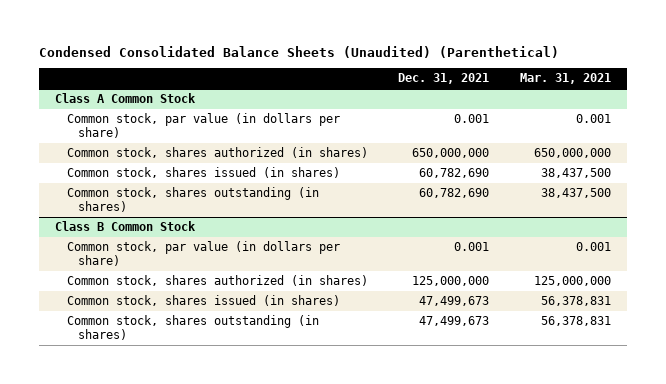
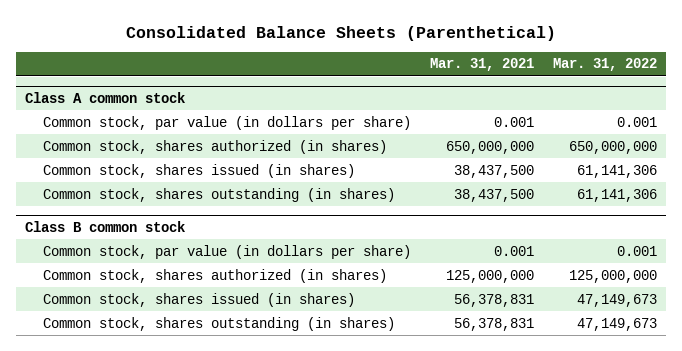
[39,45,560,58] Condensed Consolidated Balance Sheets (Unaudited) (Parenthetical) -> [125,25,556,41] Consolidated Balance Sheets (Parenthetical)
[398,73,490,85] Dec. 31, 2021 -> none
none -> [552,58,657,72] Mar. 31, 2022
[54,93,196,104] Class A Common Stock -> [24,91,185,103] Class A common stock
[54,221,196,232] Class B Common Stock -> [24,220,185,232] Class B common stock

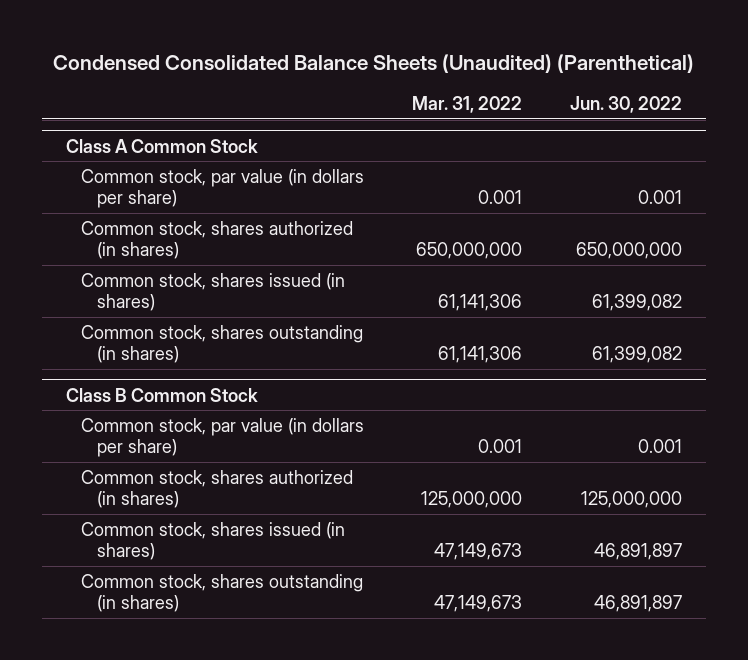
[125,25,556,41] Consolidated Balance Sheets (Parenthetical) -> [53,53,695,73] Condensed Consolidated Balance Sheets (Unaudited) (Parenthetical)
[429,58,534,72] Mar. 31, 2021 -> none
none -> [570,95,683,113] Jun. 30, 2022
[24,91,185,103] Class A common stock -> [65,138,258,153] Class A Common Stock
[24,220,185,232] Class B common stock -> [65,387,258,402] Class B Common Stock

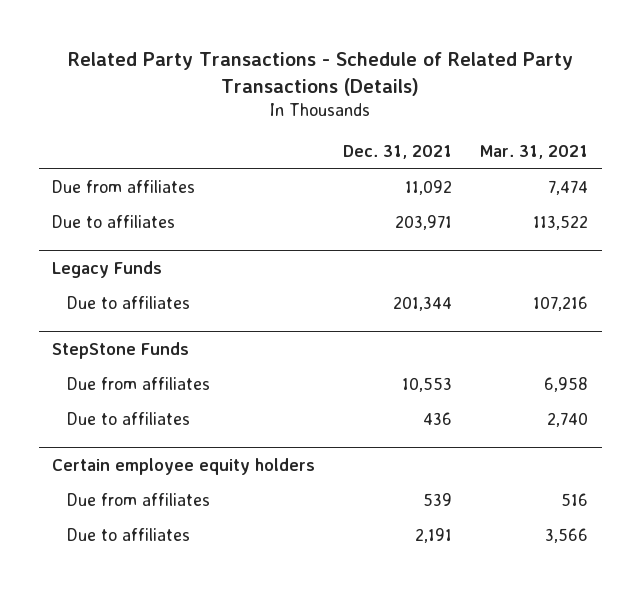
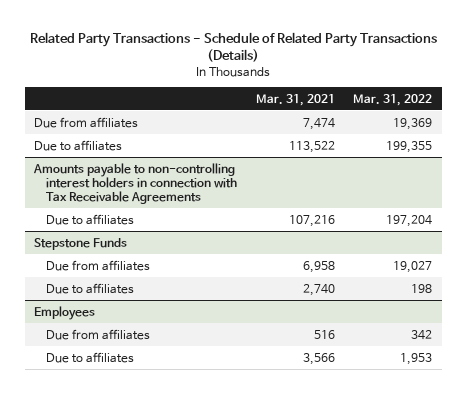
[343,145,453,160] Dec. 31, 2021 -> none
none -> [353,93,433,106] Mar. 31, 2022
[52,261,163,279] Legacy Funds -> [33,162,237,204] Amounts payable to non-controlling interest holders in connection with Tax Receivable Agreements
[52,342,190,360] StepStone Funds -> [34,237,128,250] Stepstone Funds
[52,458,316,476] Certain employee equity holders -> [34,305,96,320] Employees

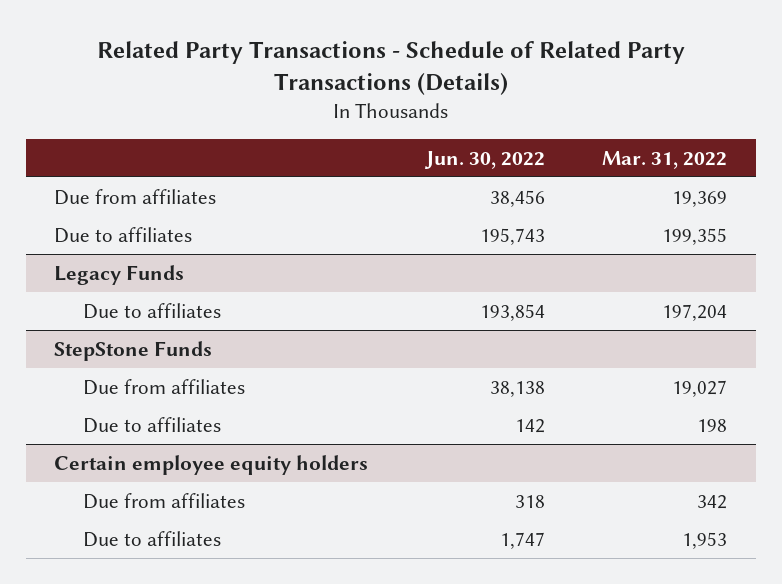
[255,93,335,106] Mar. 31, 2021 -> none
none -> [423,150,545,169] Jun. 30, 2022
[33,162,237,204] Amounts payable to non-controlling interest holders in connection with Tax Receivable Agreements -> [54,264,185,285] Legacy Funds
[34,237,128,250] Stepstone Funds -> [54,340,213,361] StepStone Funds
[34,305,96,320] Employees -> [54,454,369,475] Certain employee equity holders

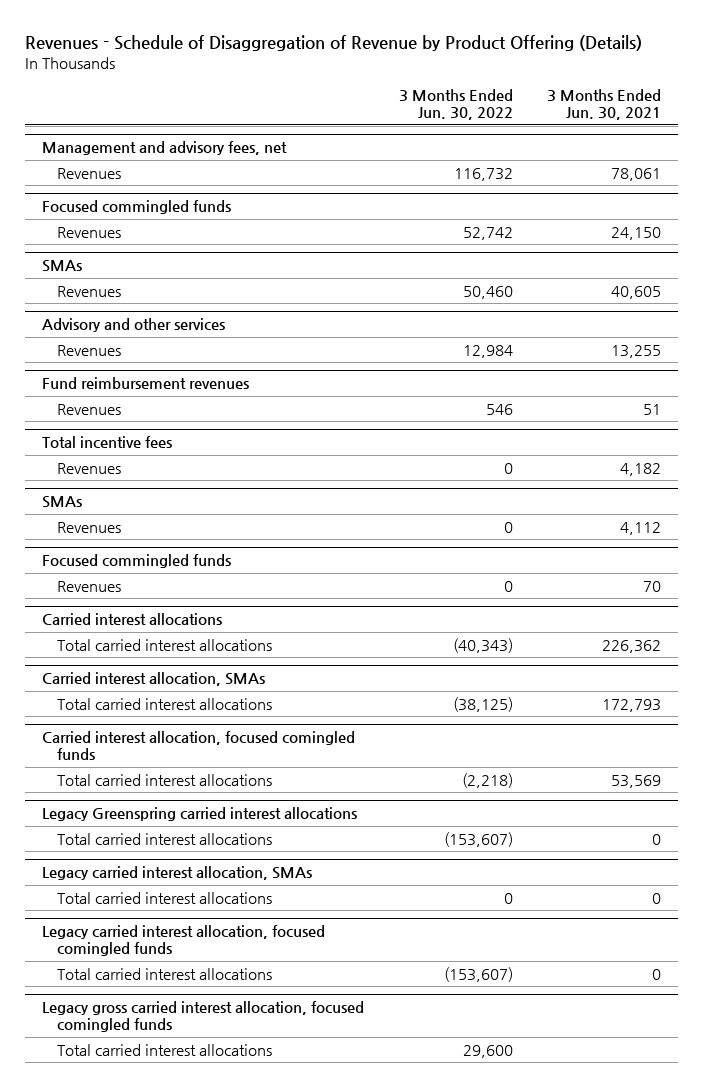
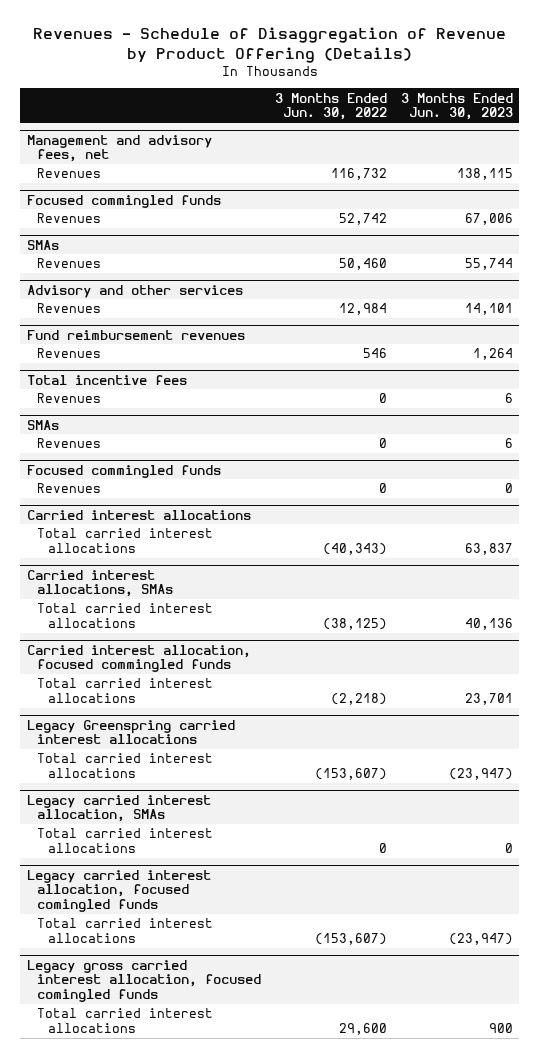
[546,89,661,121] 3 Months Ended Jun. 30, 2021 -> none
none -> [400,92,513,121] 3 Months Ended Jun. 30, 2023
[42,672,266,687] Carried interest allocation, SMAs -> [26,569,174,598] Carried interest allocations, SMAs
[42,731,356,761] Carried interest allocation, focused comingled funds -> [26,644,251,673] Carried interest allocation, focused commingled funds

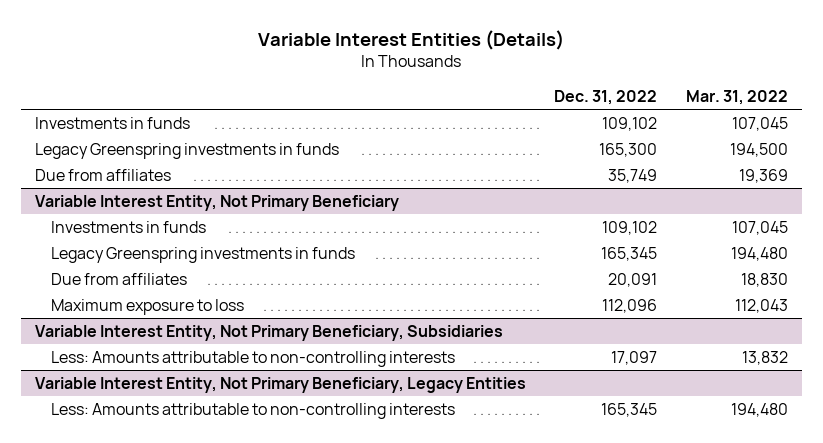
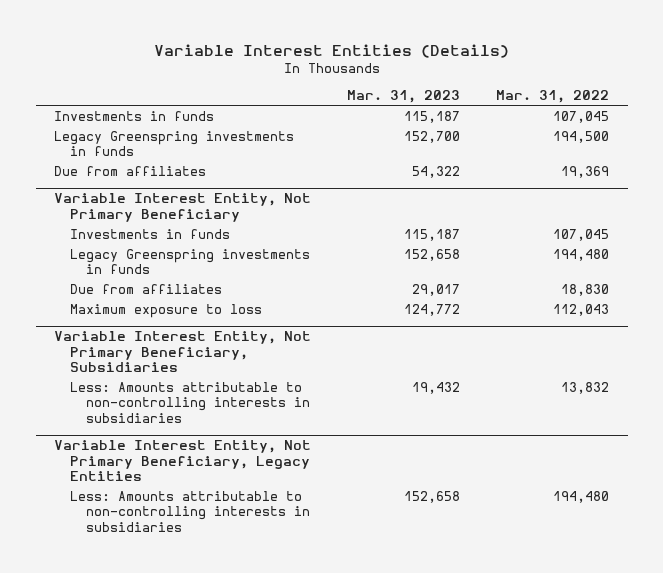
[554,89,658,105] Dec. 31, 2022 -> none
none -> [347,90,461,104] Mar. 31, 2023
[51,350,456,367] Less: Amounts attributable to non-controlling interests -> [70,381,311,423] Less: Amounts attributable to non-controlling interests in subsidiaries
[51,402,456,419] Less: Amounts attributable to non-controlling interests -> [70,490,311,532] Less: Amounts attributable to non-controlling interests in subsidiaries

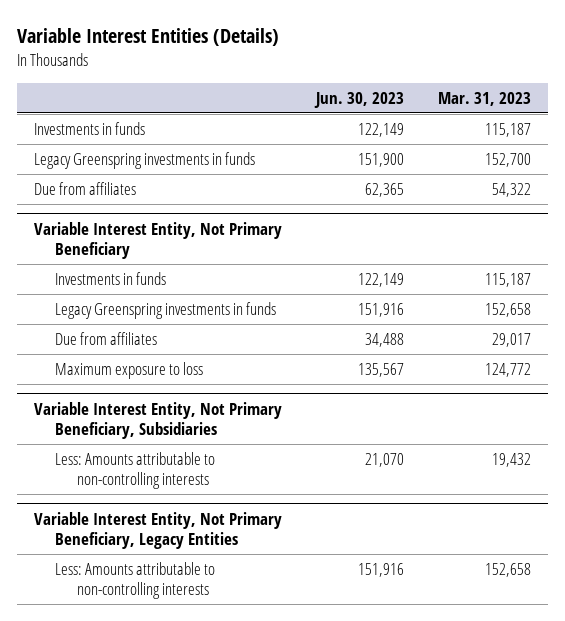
[496,90,610,104] Mar. 31, 2022 -> none
none -> [313,91,404,108] Jun. 30, 2023
[70,381,311,423] Less: Amounts attributable to non-controlling interests in subsidiaries -> [55,452,216,490] Less: Amounts attributable to non-controlling interests
[70,490,311,532] Less: Amounts attributable to non-controlling interests in subsidiaries -> [55,562,216,600] Less: Amounts attributable to non-controlling interests

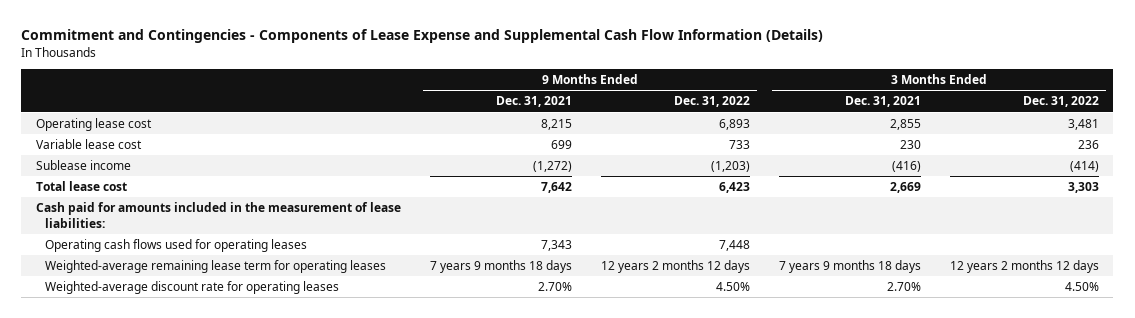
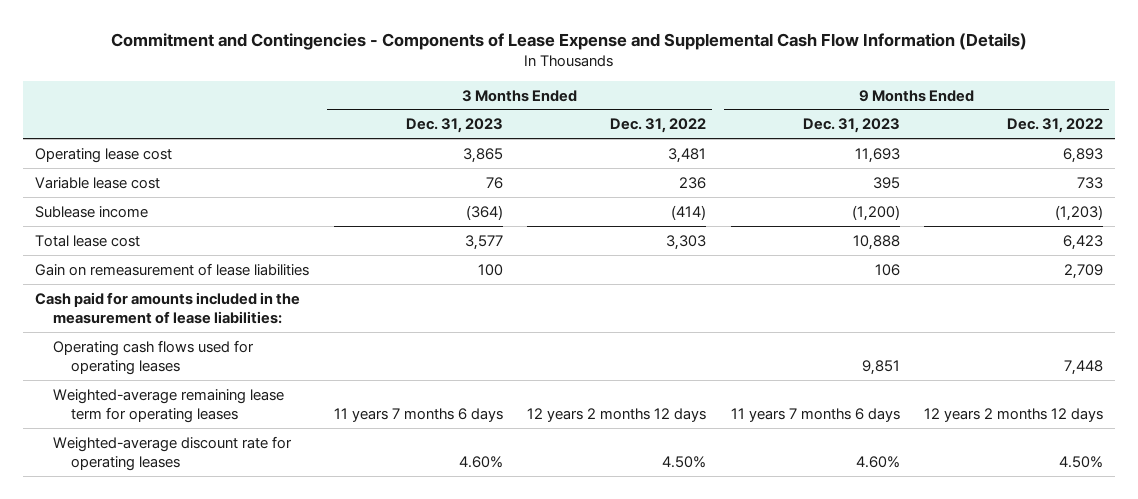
[495,96,572,108] Dec. 31, 2021 -> none
[844,96,921,108] Dec. 31, 2021 -> none
none -> [405,118,503,134] Dec. 31, 2023
none -> [802,118,900,134] Dec. 31, 2023
none -> [34,262,309,276] Gain on remeasurement of lease liabilities

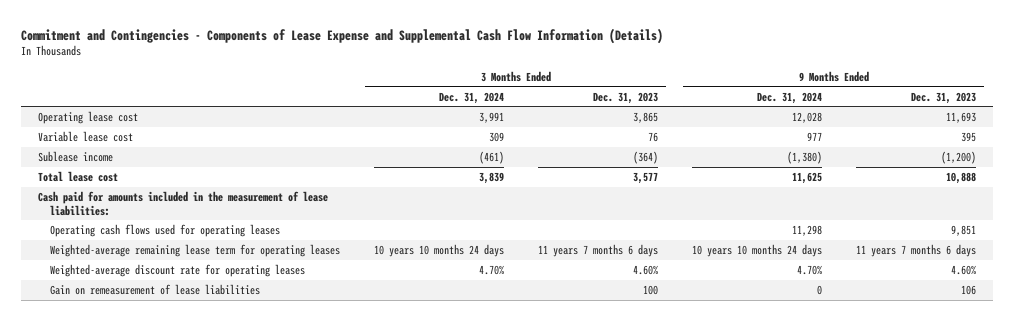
[610,118,707,134] Dec. 31, 2022 -> none
[1007,118,1104,134] Dec. 31, 2022 -> none
none -> [438,91,504,104] Dec. 31, 2024
none -> [756,91,822,104] Dec. 31, 2024
[34,262,309,276] Gain on remeasurement of lease liabilities -> [49,283,260,295] Gain on remeasurement of lease liabilities

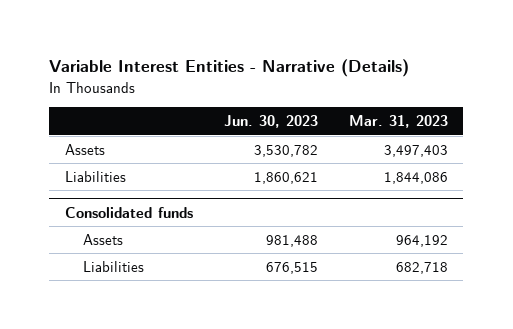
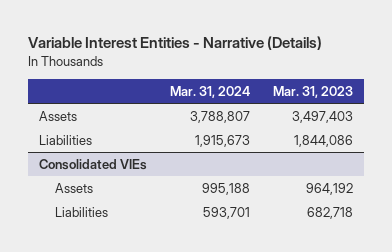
[223,115,318,129] Jun. 30, 2023 -> none
none -> [170,86,251,99] Mar. 31, 2024
[64,206,193,218] Consolidated funds -> [39,158,148,170] Consolidated VIEs

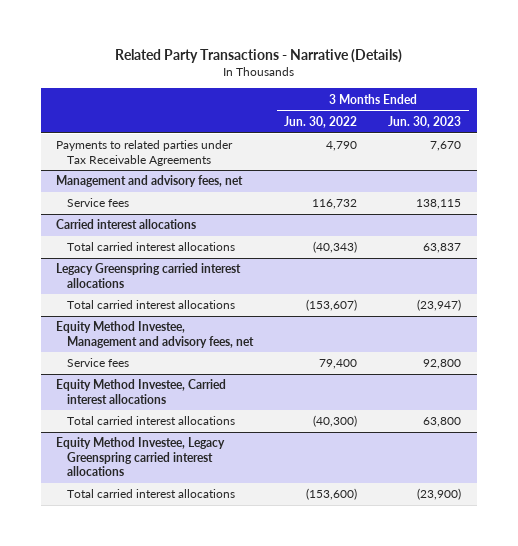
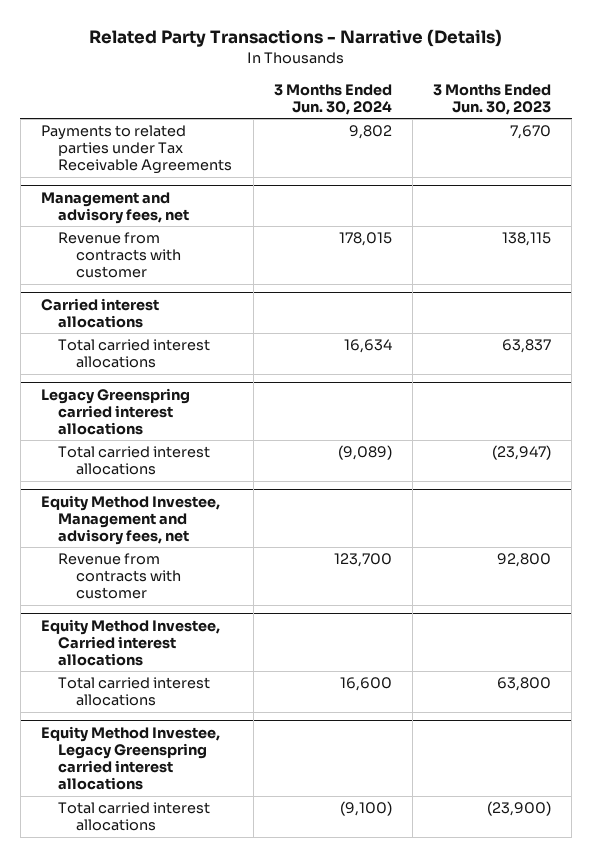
[284,116,358,129] Jun. 30, 2022 -> none
none -> [273,83,392,115] 3 Months Ended Jun. 30, 2024
[67,198,130,208] Service fees -> [58,232,181,279] Revenue from contracts with customer
[67,358,130,368] Service fees -> [58,553,181,600] Revenue from contracts with customer

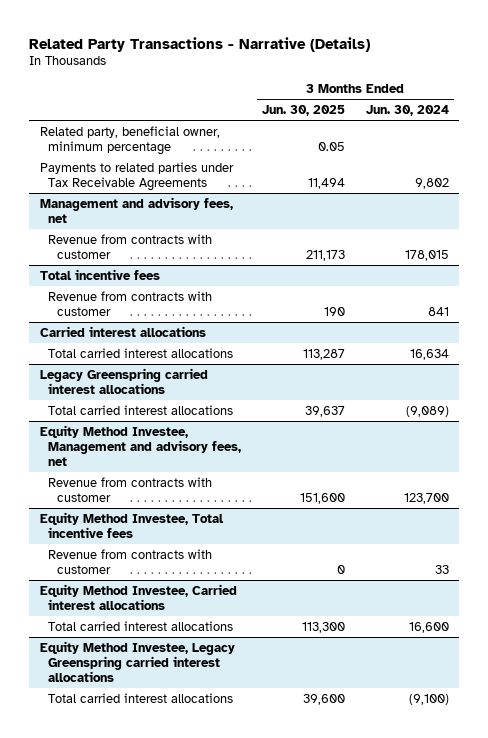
[433,83,552,115] 3 Months Ended Jun. 30, 2023 -> none
none -> [262,104,346,116] Jun. 30, 2025
none -> [39,125,220,155] Related party, beneficial owner, minimum percentage
none -> [39,268,160,280] Total incentive fees
none -> [48,290,213,316] Revenue from contracts with customer
none -> [39,511,224,538] Equity Method Investee, Total incentive fees
none -> [48,548,213,574] Revenue from contracts with customer

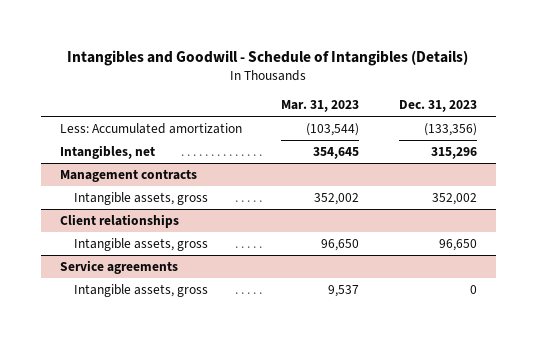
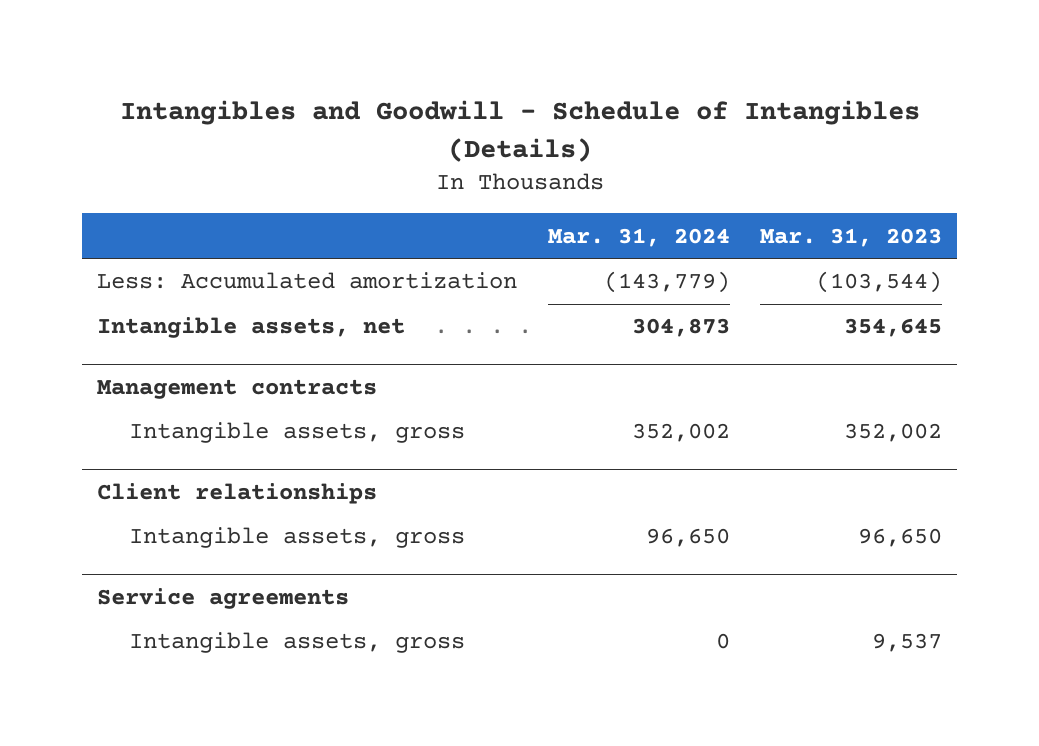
[398,100,477,113] Dec. 31, 2023 -> none
none -> [547,227,730,247] Mar. 31, 2024
[60,144,156,159] Intangibles, net -> [97,317,406,339] Intangible assets, net

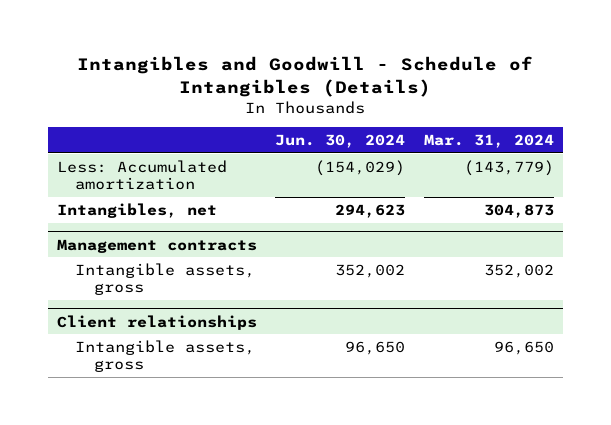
[760,227,943,247] Mar. 31, 2023 -> none
none -> [275,134,406,149] Jun. 30, 2024
[97,317,406,339] Intangible assets, net -> [56,202,217,218] Intangibles, net
[97,587,350,609] Service agreements -> none
[129,632,466,654] Intangible assets, gross -> none

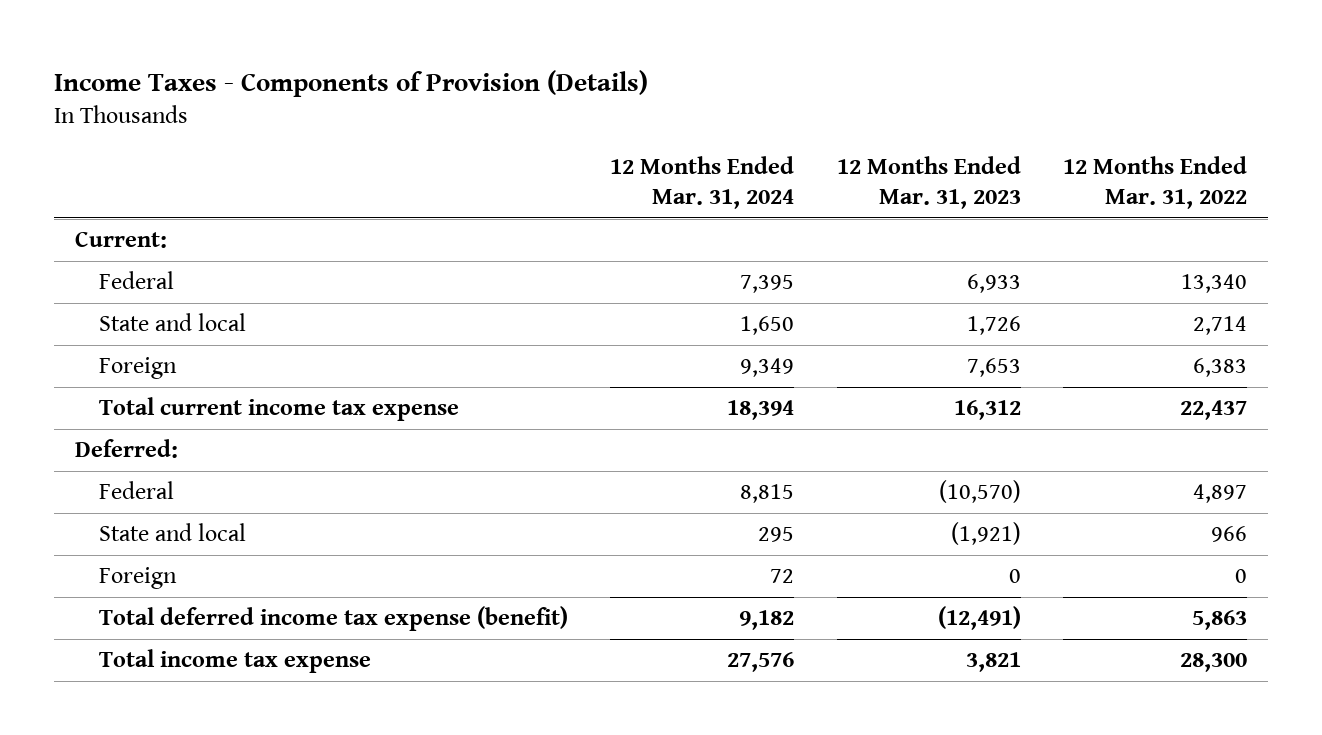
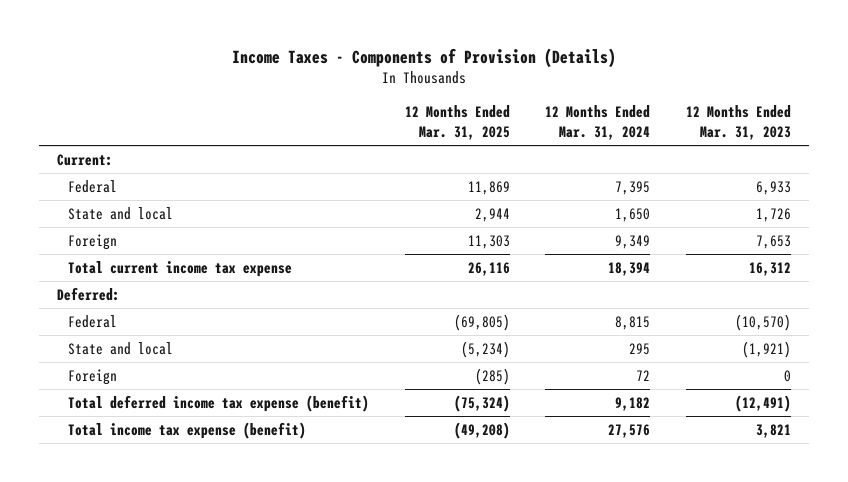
[1062,156,1247,210] 12 Months Ended Mar. 31, 2022 -> none
none -> [404,105,510,140] 12 Months Ended Mar. 31, 2025
[99,649,372,674] Total income tax expense -> [68,421,307,439] Total income tax expense (benefit)

